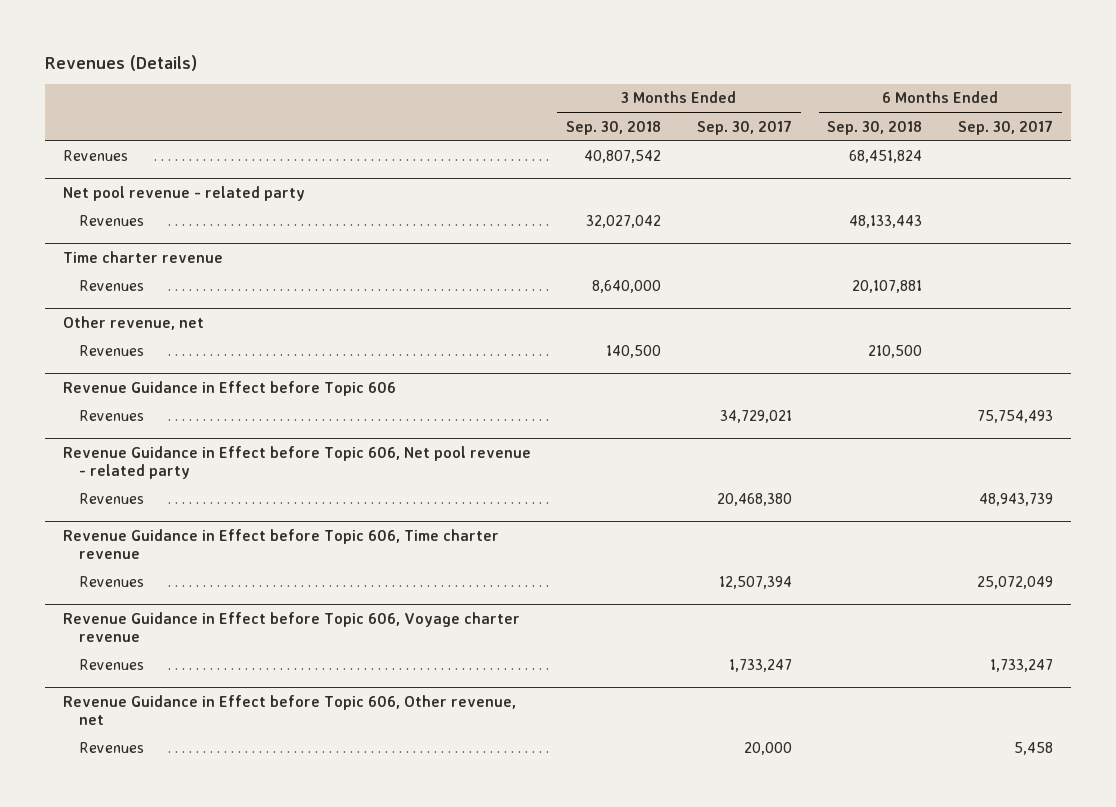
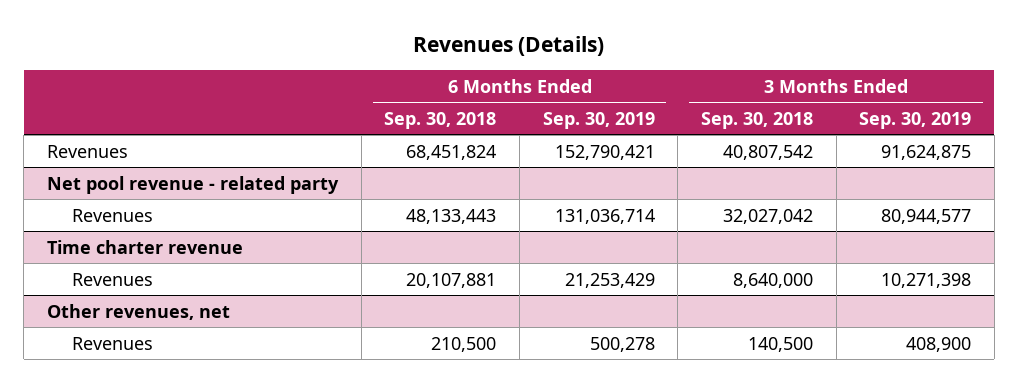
[696,119,792,135] Sep. 30, 2017 -> none
[958,119,1054,135] Sep. 30, 2017 -> none
none -> [542,111,655,129] Sep. 30, 2019
none -> [859,111,972,129] Sep. 30, 2019
[62,316,204,331] Other revenue, net -> [47,303,231,320] Other revenues, net
[62,381,396,397] Revenue Guidance in Effect before Topic 606 -> none
[78,410,144,422] Revenues -> none
[62,446,531,479] Revenue Guidance in Effect before Topic 606, Net pool revenue - related party -> none
[78,493,144,505] Revenues -> none
[62,529,499,559] Revenue Guidance in Effect before Topic 606, Time charter revenue -> none
[78,576,144,588] Revenues -> none
[62,612,520,642] Revenue Guidance in Effect before Topic 606, Voyage charter revenue -> none
[78,659,144,671] Revenues -> none
[62,695,516,725] Revenue Guidance in Effect before Topic 606, Other revenue, net -> none
[78,742,144,754] Revenues -> none

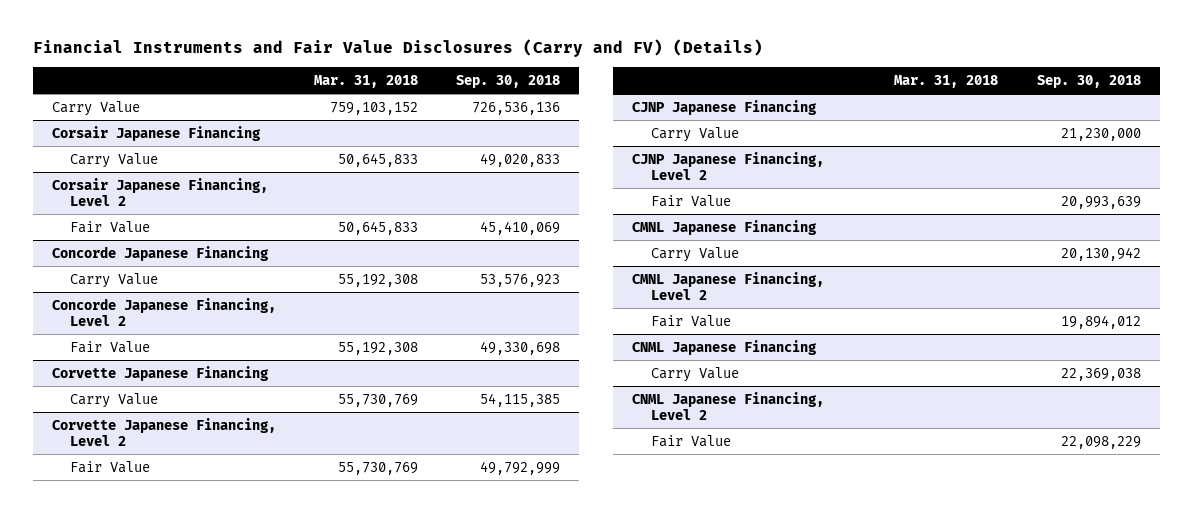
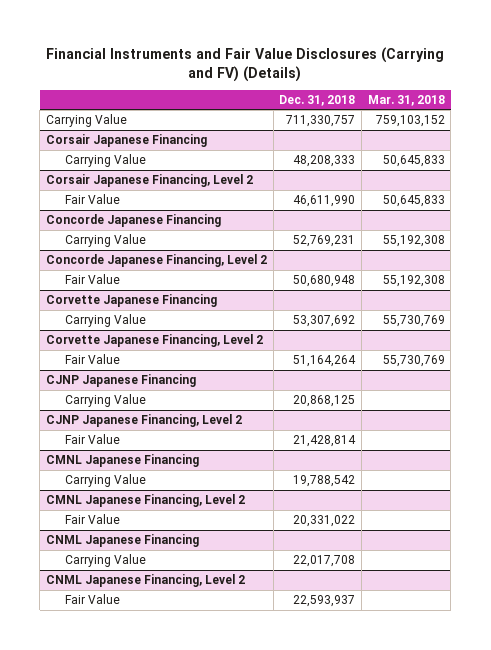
[32,39,763,58] Financial Instruments and Fair Value Disclosures (Carry and FV) (Details) -> [46,46,445,82] Financial Instruments and Fair Value Disclosures (Carrying and FV) (Details)
[456,74,561,88] Sep. 30, 2018 -> none
none -> [279,94,356,106] Dec. 31, 2018
[51,100,140,116] Carry Value -> [46,114,128,128] Carrying Value
[70,152,159,168] Carry Value -> [64,154,146,168] Carrying Value
[70,272,159,288] Carry Value -> [64,234,146,248] Carrying Value
[70,392,159,408] Carry Value -> [64,314,146,328] Carrying Value
[650,126,739,142] Carry Value -> [64,394,146,408] Carrying Value
[650,246,739,262] Carry Value -> [64,474,146,488] Carrying Value
[650,366,739,382] Carry Value -> [64,554,146,568] Carrying Value

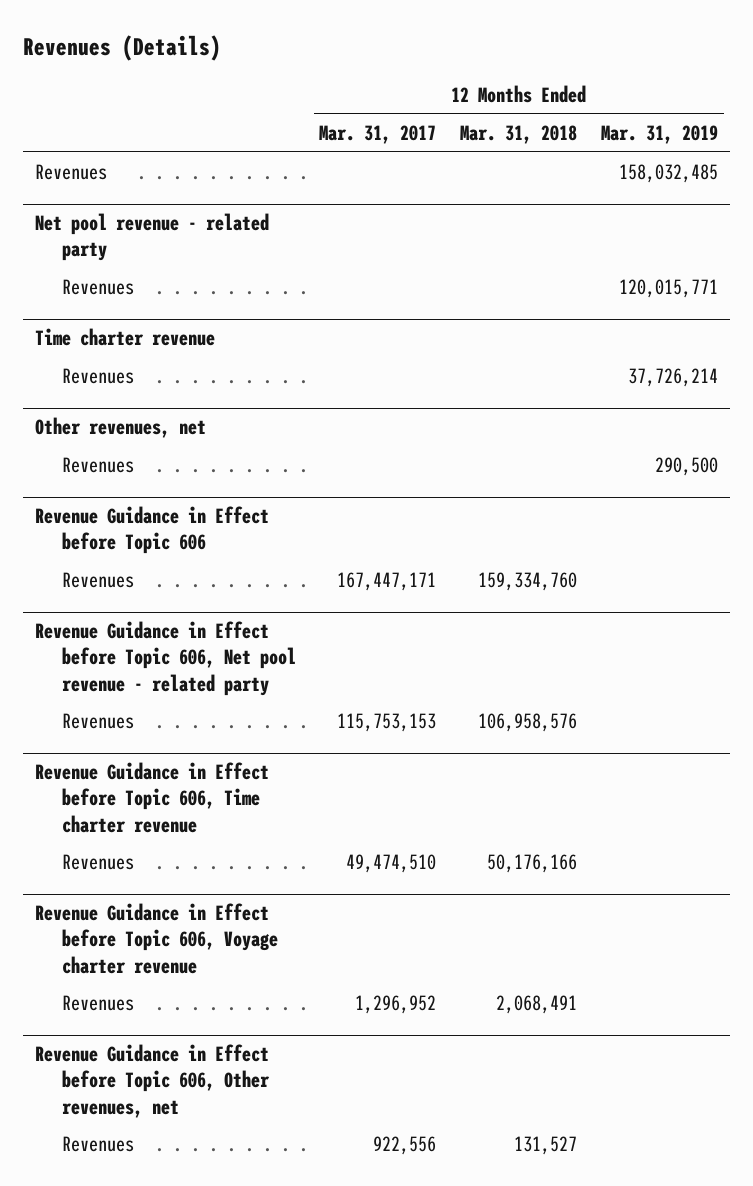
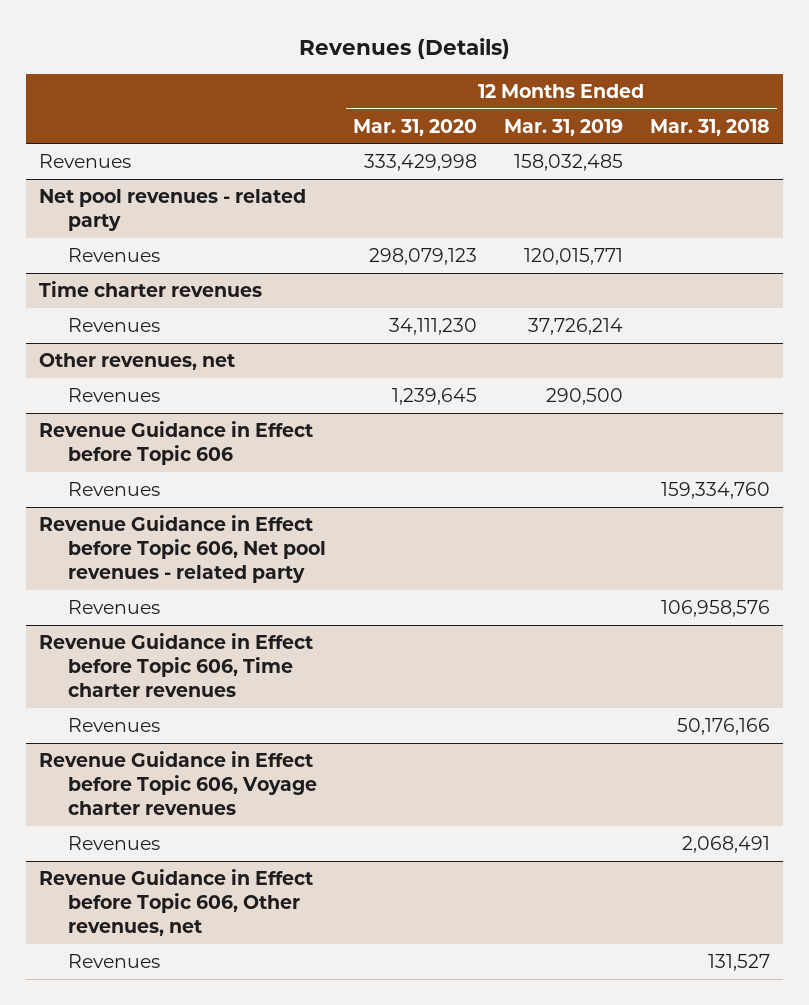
[319,125,437,145] Mar. 31, 2017 -> none
none -> [352,118,477,136] Mar. 31, 2020
[34,213,269,262] Net pool revenue - related party -> [39,189,307,232] Net pool revenues - related party
[34,328,215,347] Time charter revenue -> [39,281,263,298] Time charter revenues
[34,621,296,696] Revenue Guidance in Effect before Topic 606, Net pool revenue - related party -> [39,515,326,584] Revenue Guidance in Effect before Topic 606, Net pool revenues - related party
[34,762,269,833] Revenue Guidance in Effect before Topic 606, Time charter revenue -> [39,633,314,698] Revenue Guidance in Effect before Topic 606, Time charter revenues
[34,903,278,974] Revenue Guidance in Effect before Topic 606, Voyage charter revenue -> [39,751,317,816] Revenue Guidance in Effect before Topic 606, Voyage charter revenues

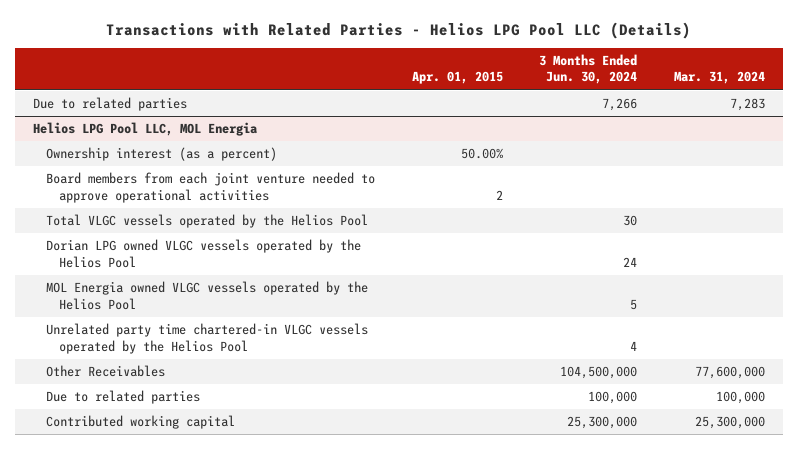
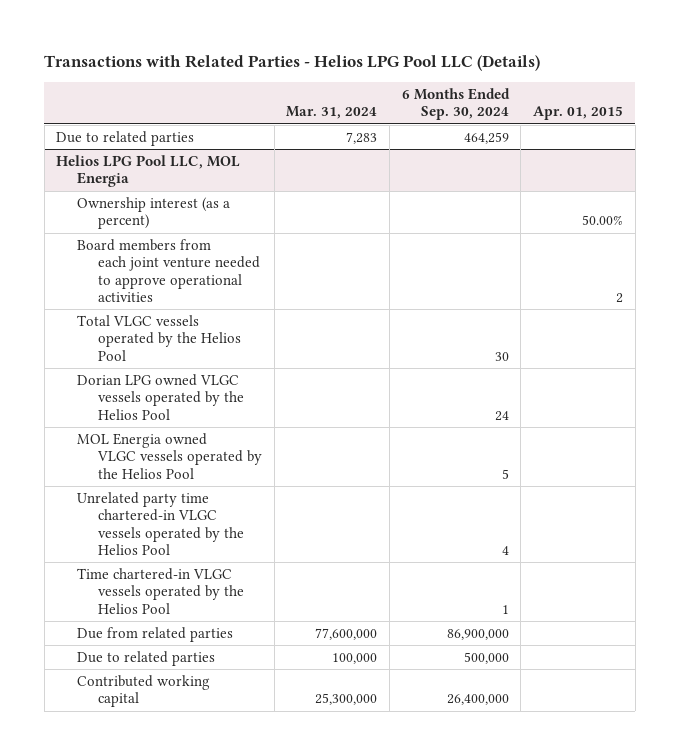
[539,54,638,85] 3 Months Ended Jun. 30, 2024 -> none
none -> [401,88,510,121] 6 Months Ended Sep. 30, 2024
none -> [77,568,244,614] Time chartered-in VLGC vessels operated by the Helios Pool
[45,365,165,378] Other Receivables -> [77,627,234,643] Due from related parties

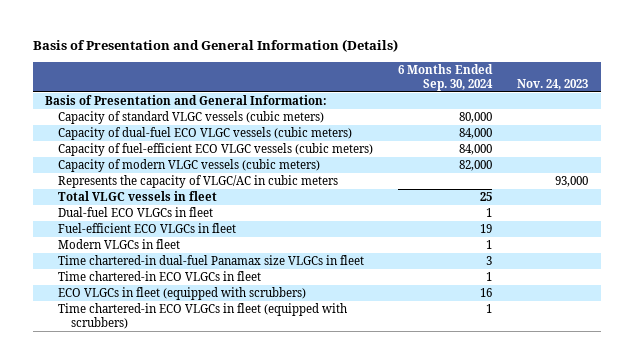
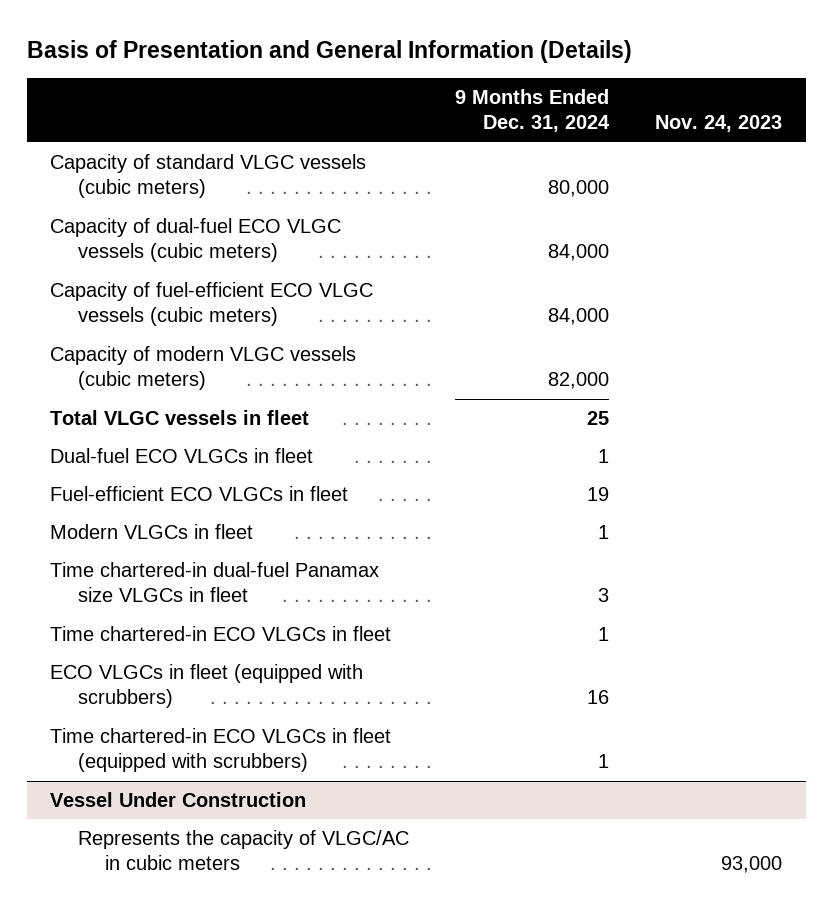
[398,64,494,91] 6 Months Ended Sep. 30, 2024 -> none
none -> [455,88,611,133] 9 Months Ended Dec. 31, 2024
[45,95,328,106] Basis of Presentation and General Information: -> none
[58,175,339,189] Represents the capacity of VLGC/AC in cubic meters -> none
none -> [50,792,307,808] Vessel Under Construction
none -> [77,830,409,871] Represents the capacity of VLGC/AC in cubic meters

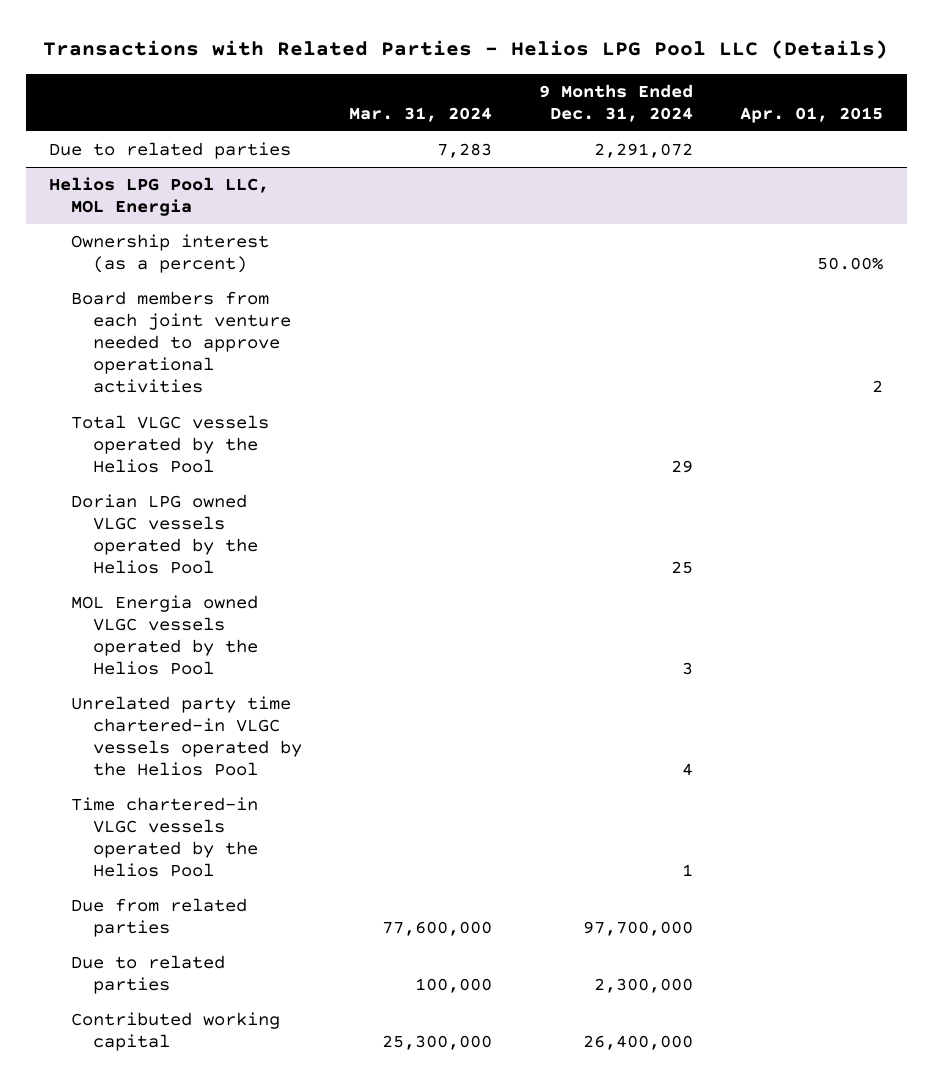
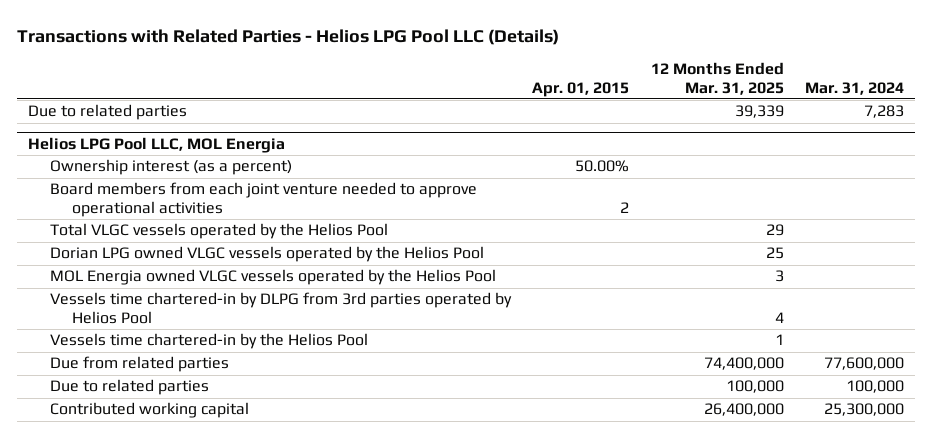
[539,83,694,122] 9 Months Ended Dec. 31, 2024 -> none
none -> [650,62,784,95] 12 Months Ended Mar. 31, 2025
[70,696,302,777] Unrelated party time chartered-in VLGC vessels operated by the Helios Pool -> [49,292,512,324] Vessels time chartered-in by DLPG from 3rd parties operated by Helios Pool
[70,797,258,878] Time chartered-in VLGC vessels operated by the Helios Pool -> [49,333,368,350] Vessels time chartered-in by the Helios Pool

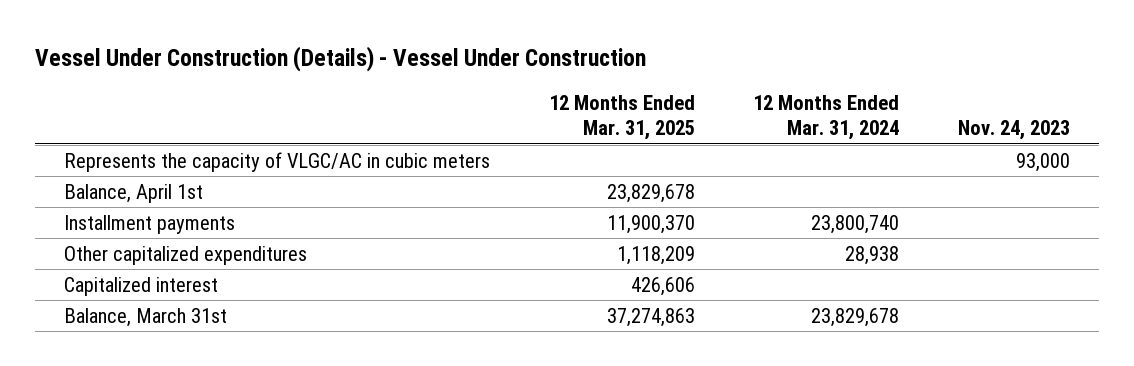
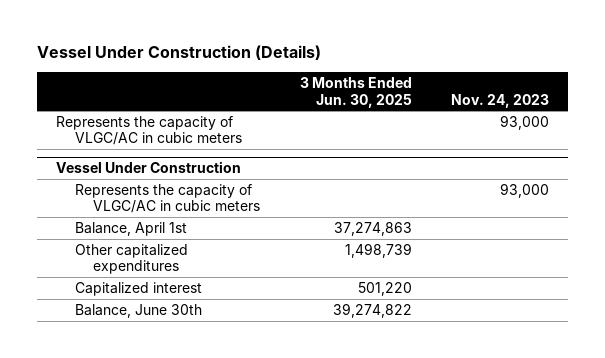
[34,46,646,73] Vessel Under Construction (Details) - Vessel Under Construction -> [36,45,321,61] Vessel Under Construction (Details)
[548,94,695,141] 12 Months Ended Mar. 31, 2025 -> none
[753,94,900,141] 12 Months Ended Mar. 31, 2024 -> none
none -> [299,77,412,108] 3 Months Ended Jun. 30, 2025
[64,183,204,203] Balance, April 1st -> none
[64,214,236,234] Installment payments -> none
[64,245,308,265] Other capitalized expenditures -> none
[64,276,219,296] Capitalized interest -> none
[64,307,228,327] Balance, March 31st -> none
none -> [56,161,242,174] Vessel Under Construction
none -> [74,183,261,214] Represents the capacity of VLGC/AC in cubic meters
none -> [74,221,187,236] Balance, April 1st
none -> [74,243,188,275] Other capitalized expenditures
none -> [74,281,202,296] Capitalized interest
none -> [74,303,202,318] Balance, June 30th

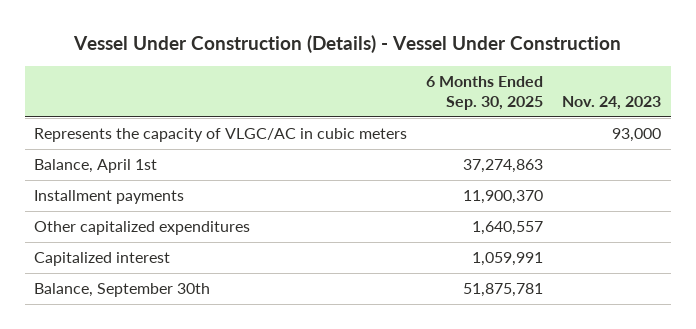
[36,45,321,61] Vessel Under Construction (Details) -> [72,34,621,53] Vessel Under Construction (Details) - Vessel Under Construction
[299,77,412,108] 3 Months Ended Jun. 30, 2025 -> none
none -> [426,75,544,111] 6 Months Ended Sep. 30, 2025
[56,161,242,174] Vessel Under Construction -> none
[74,183,261,214] Represents the capacity of VLGC/AC in cubic meters -> none
[74,221,187,236] Balance, April 1st -> none
[74,243,188,275] Other capitalized expenditures -> none
[74,281,202,296] Capitalized interest -> none
[74,303,202,318] Balance, June 30th -> none
none -> [34,159,158,174] Balance, April 1st
none -> [34,190,185,205] Installment payments
none -> [34,221,251,236] Other capitalized expenditures
none -> [34,252,171,267] Capitalized interest
none -> [34,283,211,298] Balance, September 30th

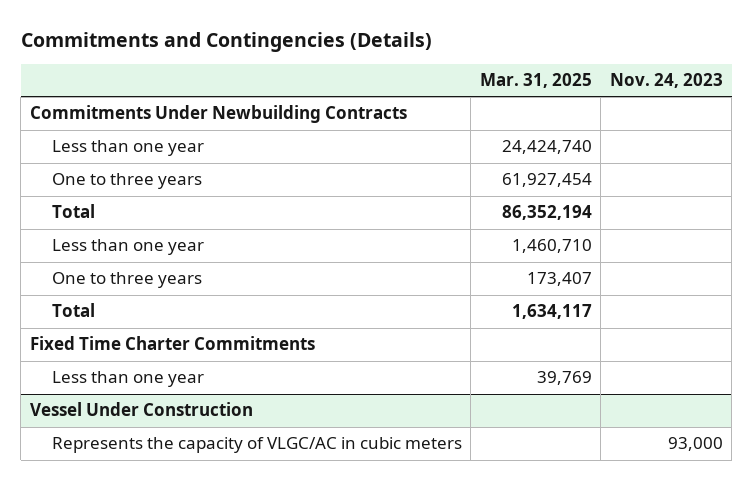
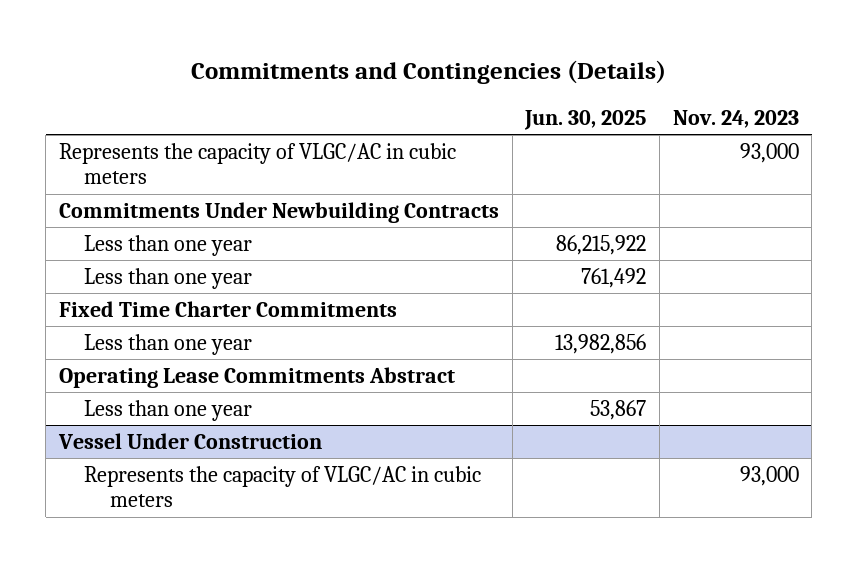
[479,73,592,89] Mar. 31, 2025 -> none
none -> [524,110,647,131] Jun. 30, 2025
none -> [58,142,456,185] Represents the capacity of VLGC/AC in cubic meters
[51,173,202,190] One to three years -> none
[51,204,95,219] Total -> none
[51,272,202,289] One to three years -> none
[51,303,95,318] Total -> none
none -> [58,366,455,388] Operating Lease Commitments Abstract
none -> [84,399,253,421] Less than one year

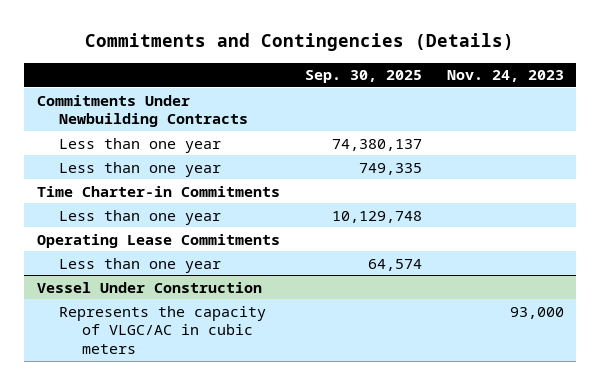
[524,110,647,131] Jun. 30, 2025 -> none
none -> [304,70,422,84] Sep. 30, 2025
[58,142,456,185] Represents the capacity of VLGC/AC in cubic meters -> none
[58,300,397,317] Fixed Time Charter Commitments -> [36,185,280,197] Time Charter-in Commitments
[58,366,455,388] Operating Lease Commitments Abstract -> [36,233,280,248] Operating Lease Commitments

